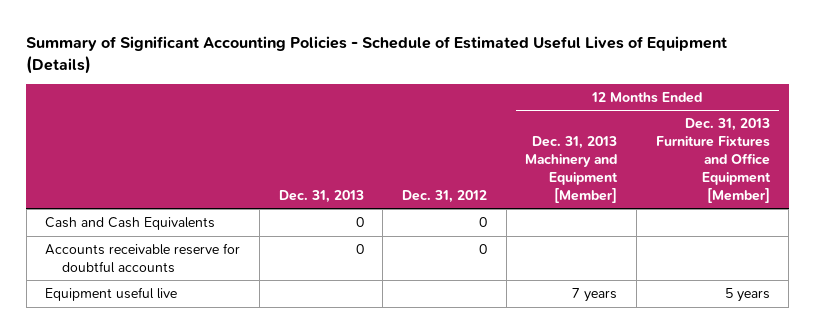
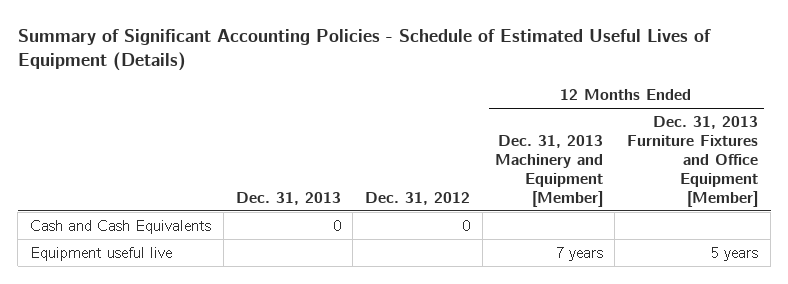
[45,243,241,273] Accounts receivable reserve for doubtful accounts -> none

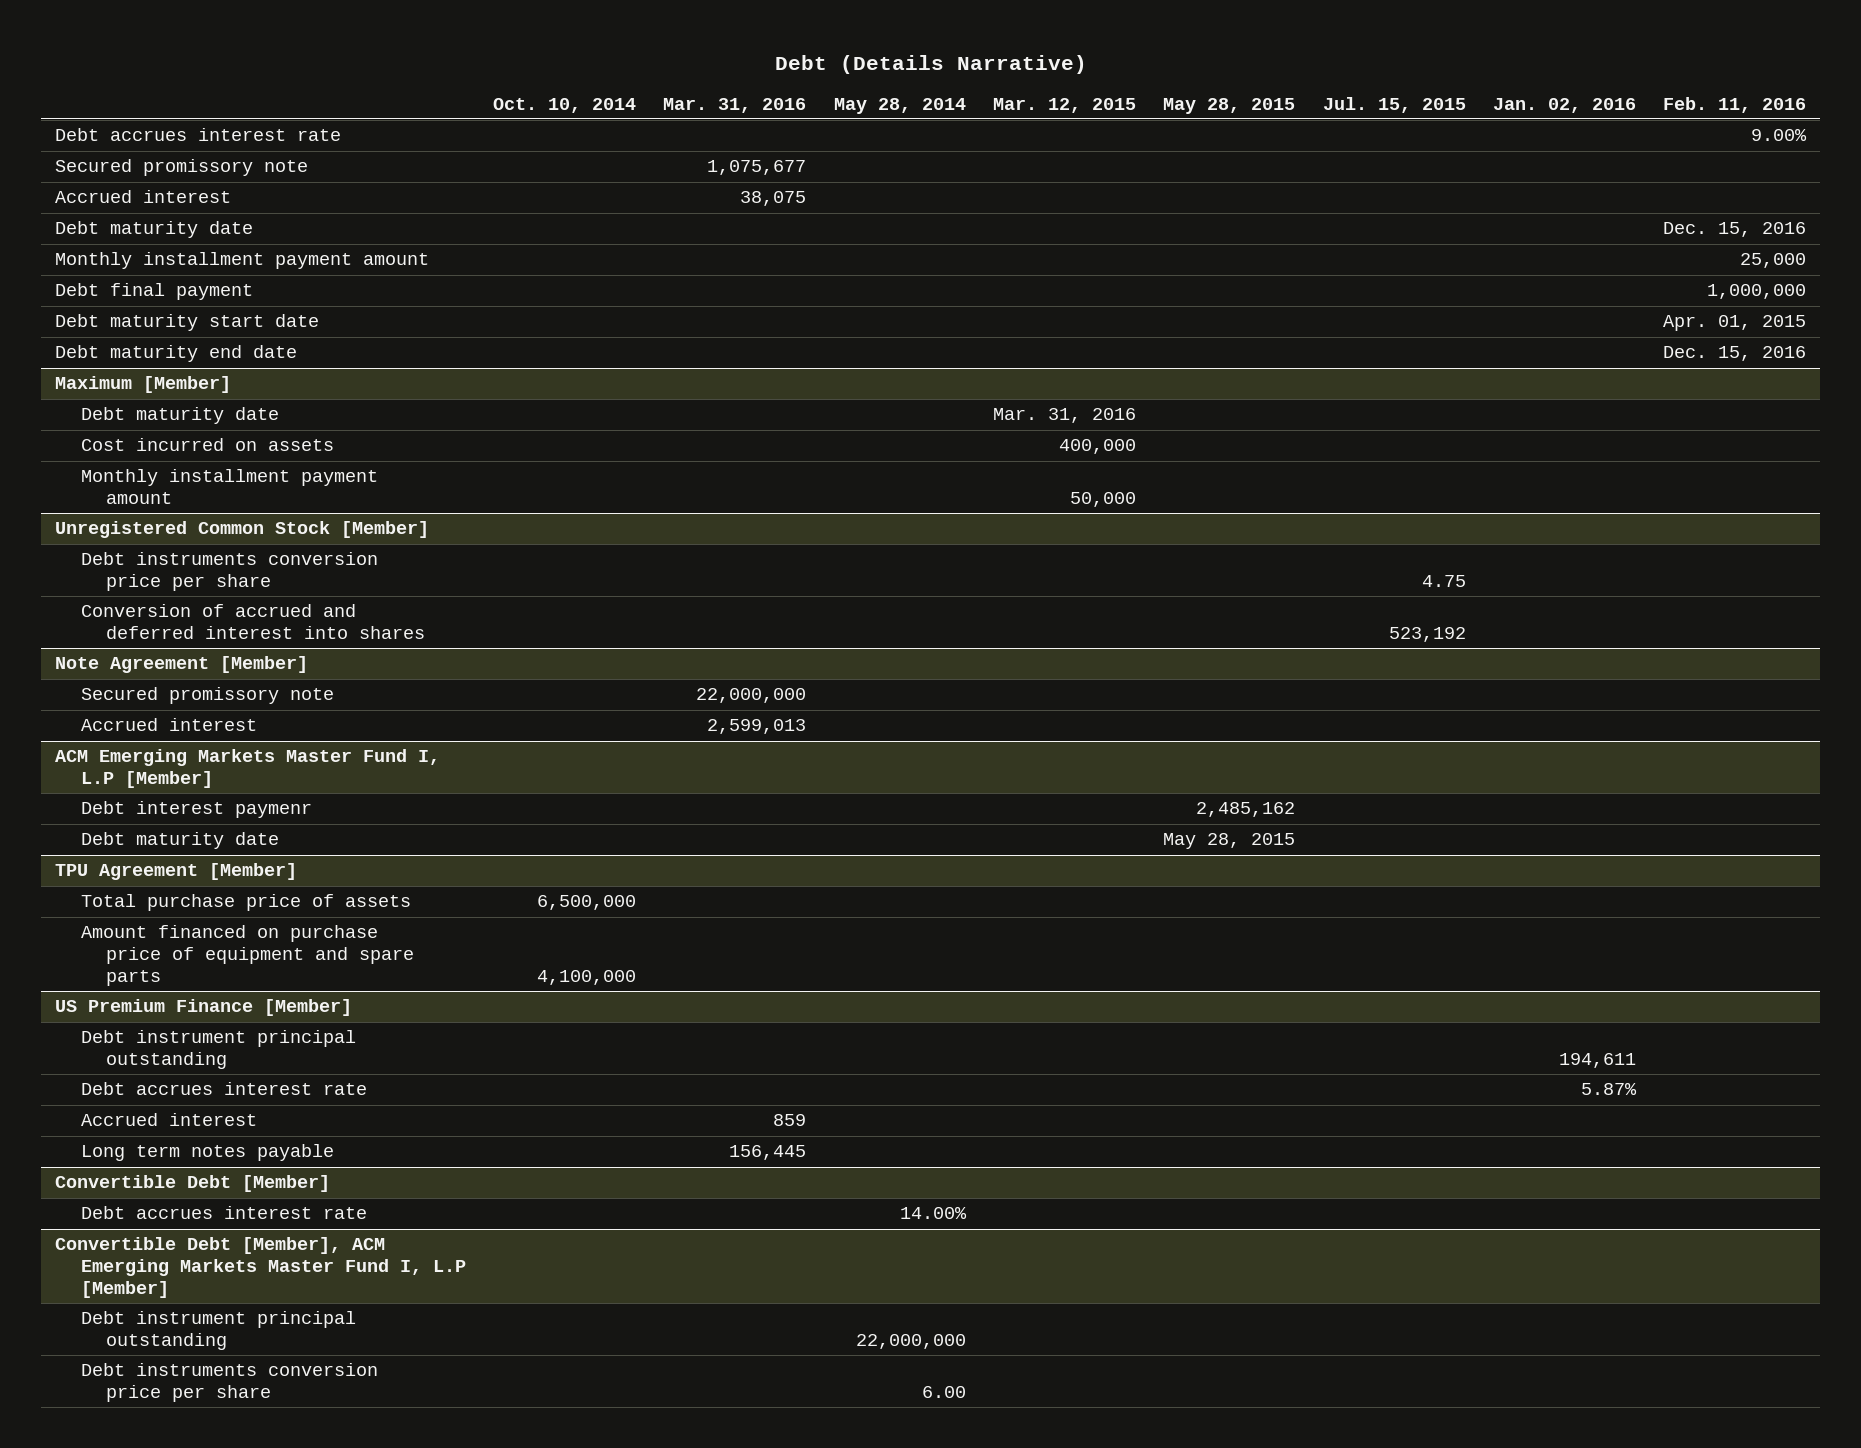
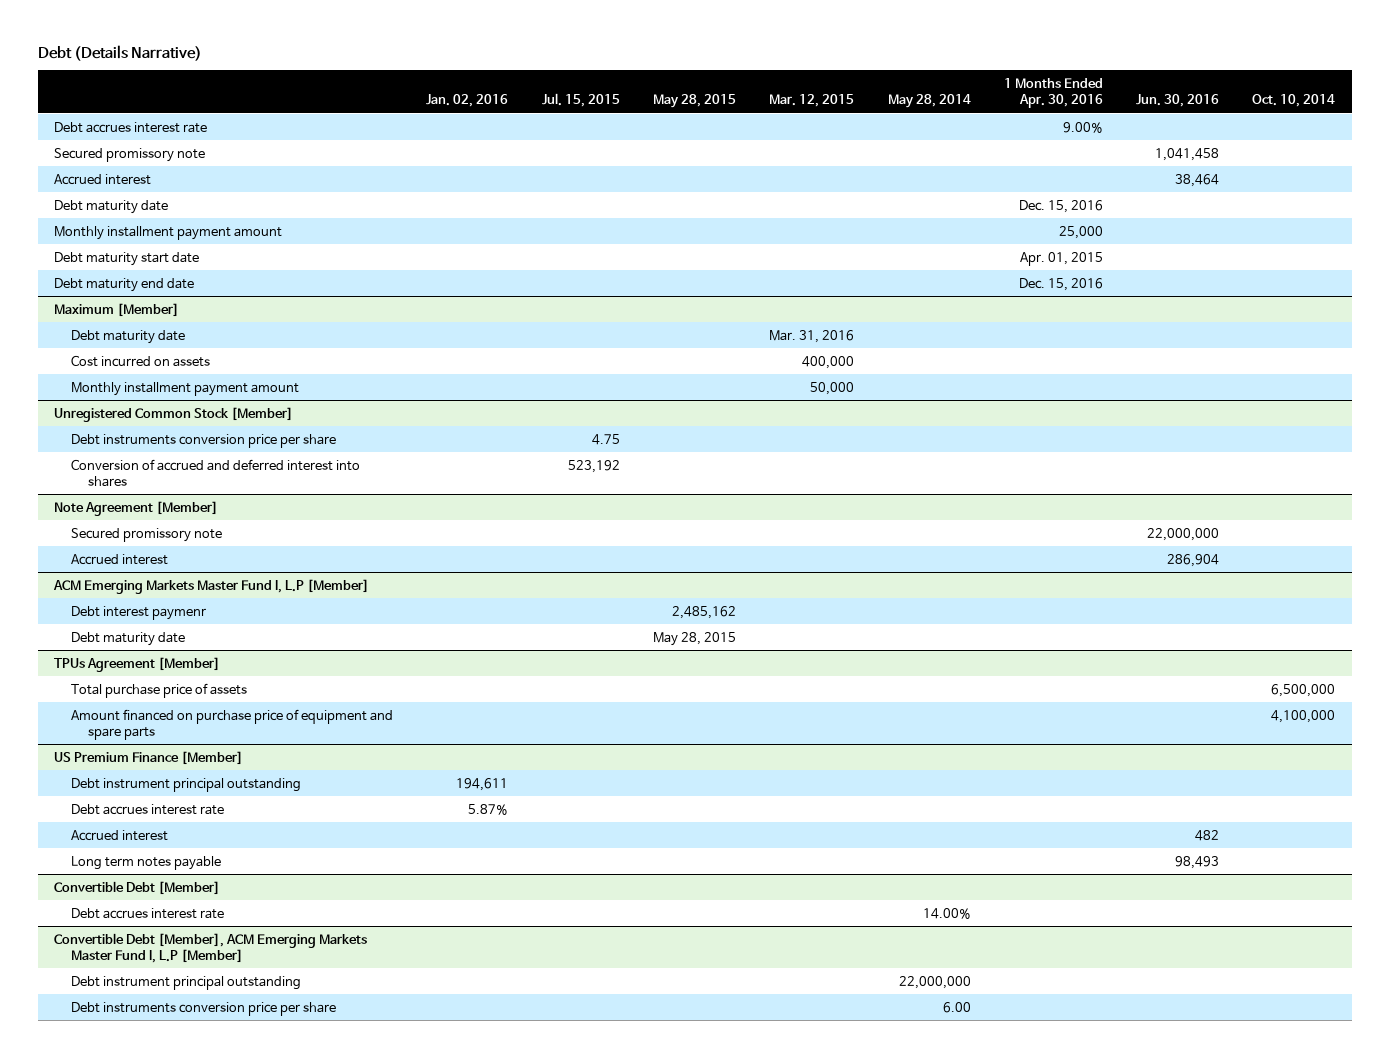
[663,97,807,113] Mar. 31, 2016 -> none
[1663,96,1807,113] Feb. 11, 2016 -> none
none -> [1003,78,1103,109] 1 Months Ended Apr. 30, 2016
none -> [1136,94,1220,108] Jun. 30, 2016
[55,283,254,301] Debt final payment -> none
[55,863,298,881] TPU Agreement [Member] -> [54,656,221,672] TPUs Agreement [Member]

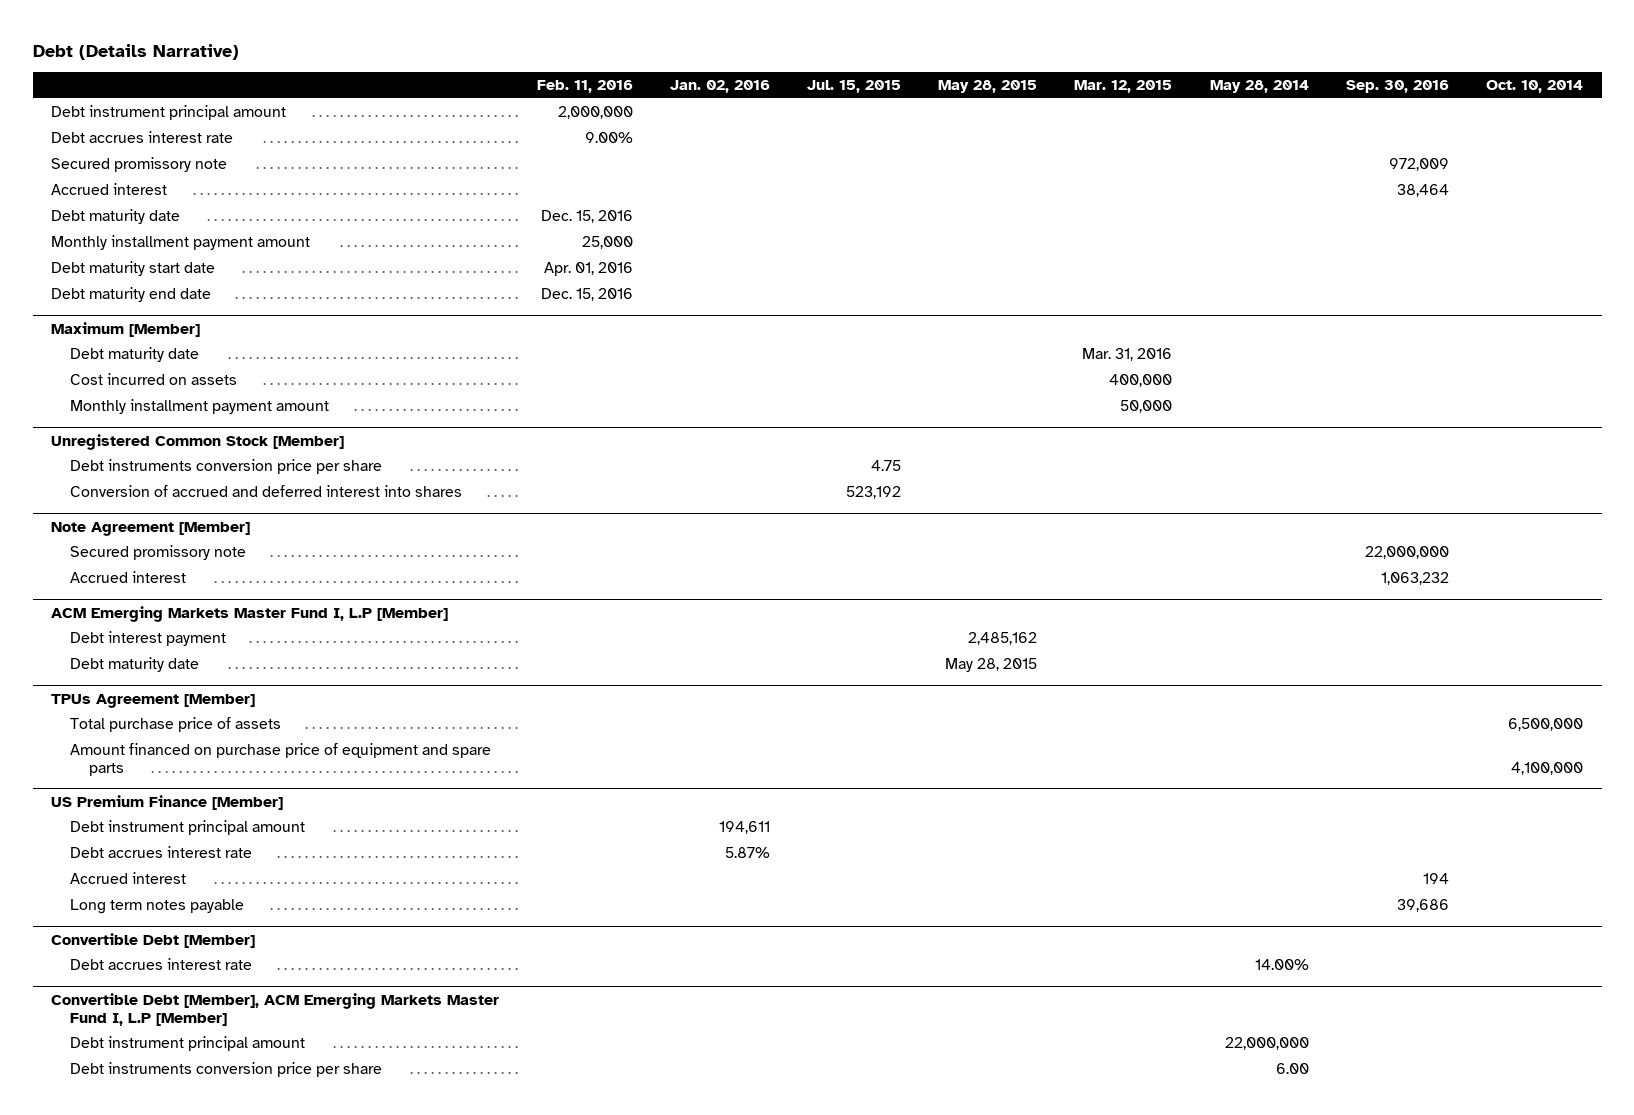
[1003,78,1103,109] 1 Months Ended Apr. 30, 2016 -> none
[1136,94,1220,108] Jun. 30, 2016 -> none
none -> [536,80,633,94] Feb. 11, 2016
none -> [1345,80,1449,94] Sep. 30, 2016
none -> [51,105,287,121] Debt instrument principal amount
[71,605,207,620] Debt interest paymenr -> [70,631,227,647] Debt interest payment
[71,777,302,792] Debt instrument principal outstanding -> [70,820,306,836] Debt instrument principal amount
[71,975,302,990] Debt instrument principal outstanding -> [70,1036,306,1052] Debt instrument principal amount

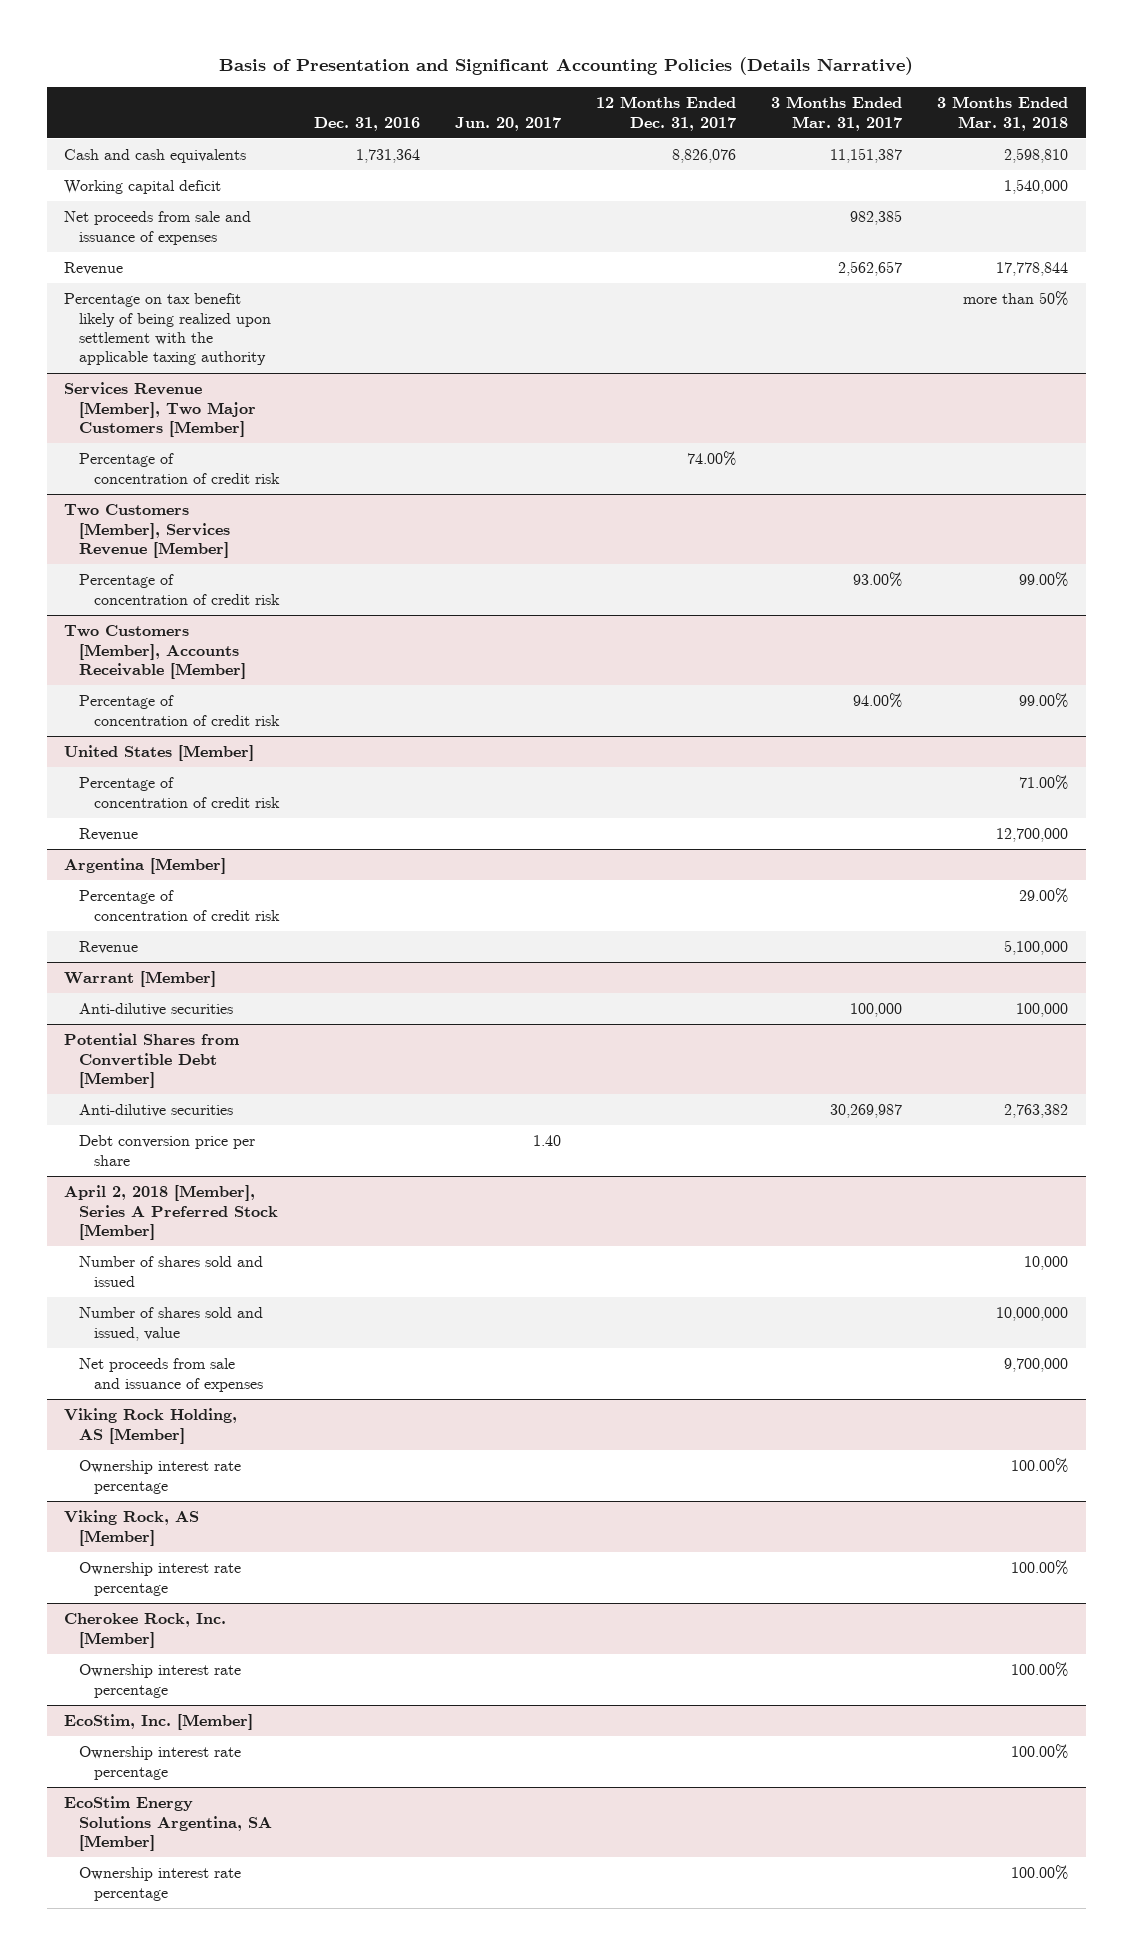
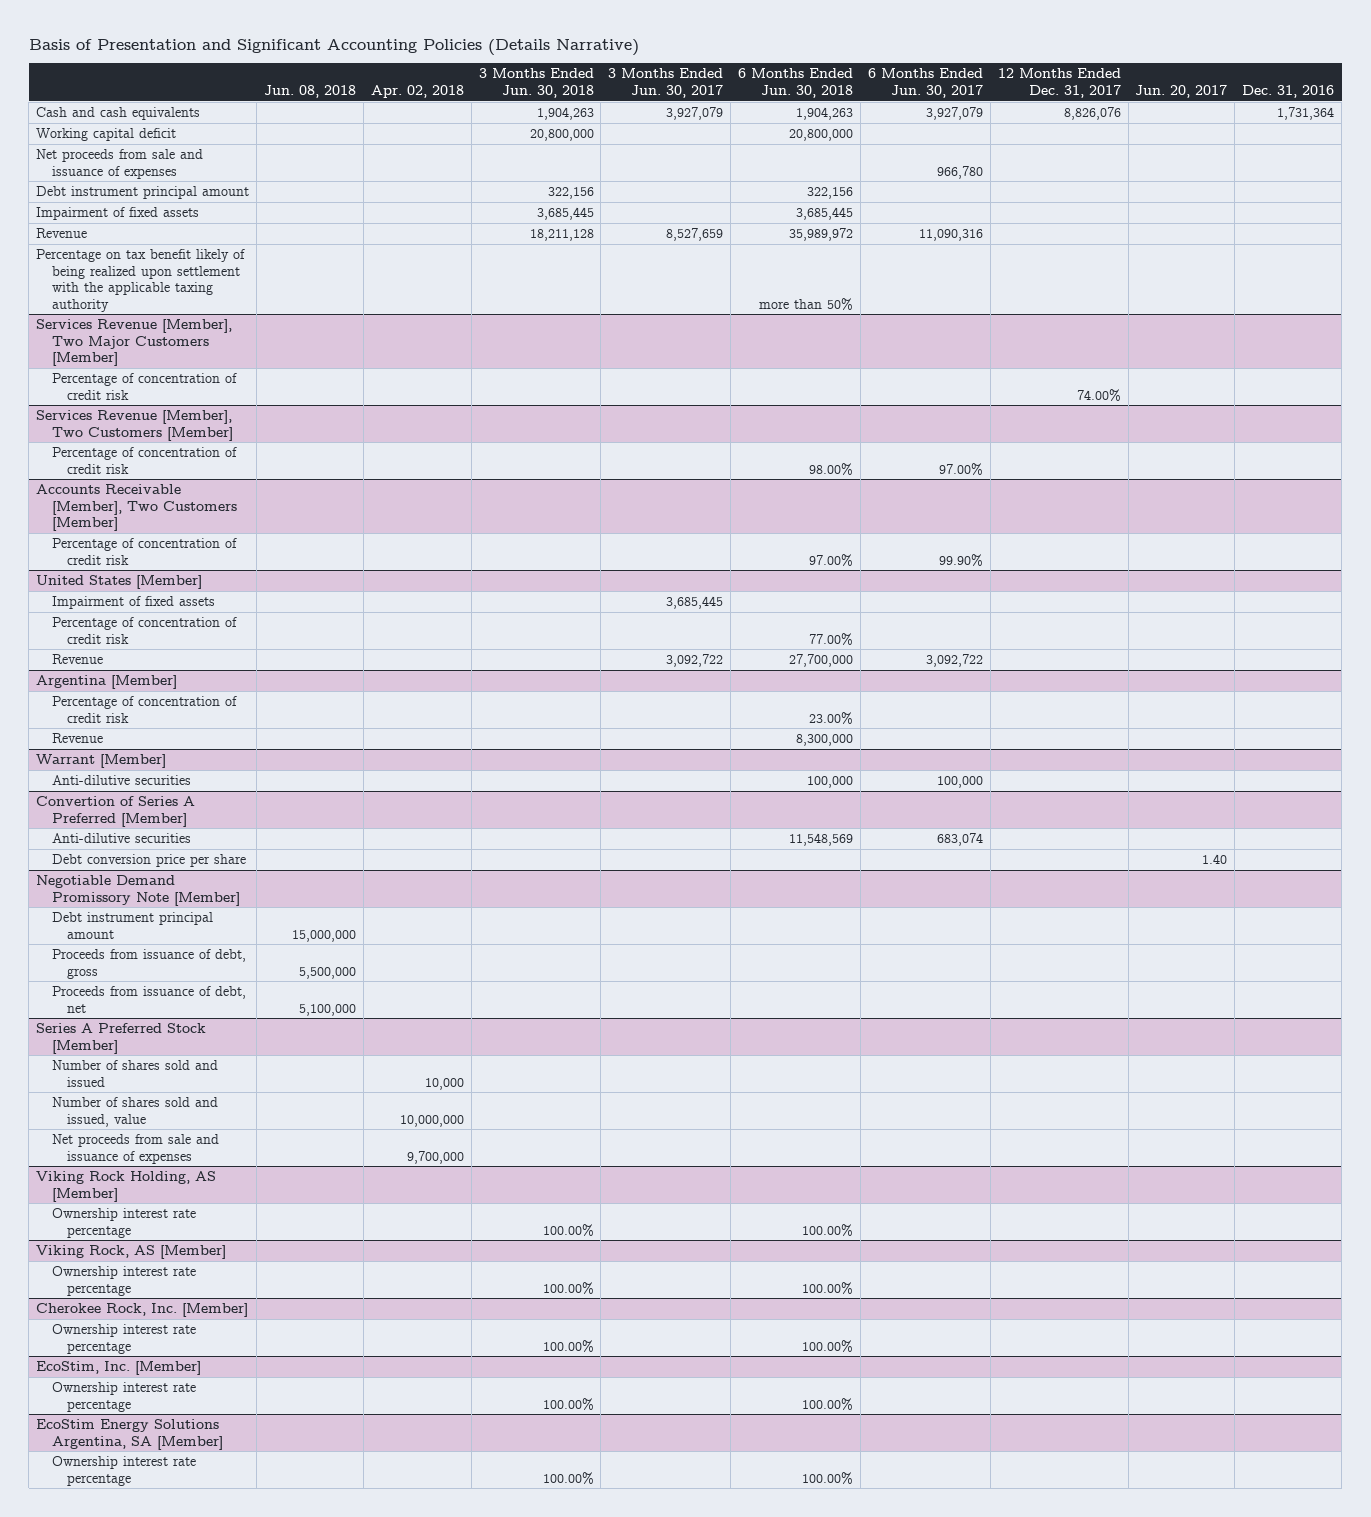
[770,96,902,131] 3 Months Ended Mar. 31, 2017 -> none
[936,96,1068,131] 3 Months Ended Mar. 31, 2018 -> none
none -> [264,84,357,98] Jun. 08, 2018
none -> [370,84,464,98] Apr. 02, 2018
none -> [478,68,594,98] 3 Months Ended Jun. 30, 2018
none -> [608,68,724,98] 3 Months Ended Jun. 30, 2017
none -> [738,68,854,98] 6 Months Ended Jun. 30, 2018
none -> [867,68,983,98] 6 Months Ended Jun. 30, 2017
none -> [36,186,250,200] Debt instrument principal amount
none -> [36,207,200,221] Impairment of fixed assets
[64,504,231,558] Two Customers [Member], Services Revenue [Member] -> [36,410,233,441] Services Revenue [Member], Two Customers [Member]
[64,625,247,679] Two Customers [Member], Accounts Receivable [Member] -> [36,484,237,532] Accounts Receivable [Member], Two Customers [Member]
none -> [51,596,215,610] Impairment of fixed assets
[64,1033,240,1088] Potential Shares from Convertible Debt [Member] -> [36,796,196,827] Convertion of Series A Preferred [Member]
none -> [36,875,240,906] Negotiable Demand Promissory Note [Member]
none -> [51,912,213,939] Debt instrument principal amount
none -> [51,949,246,979] Proceeds from issuance of debt, gross
none -> [51,986,246,1013] Proceeds from issuance of debt, net
[64,1185,279,1240] April 2, 2018 [Member], Series A Preferred Stock [Member] -> [36,1023,207,1054] Series A Preferred Stock [Member]

